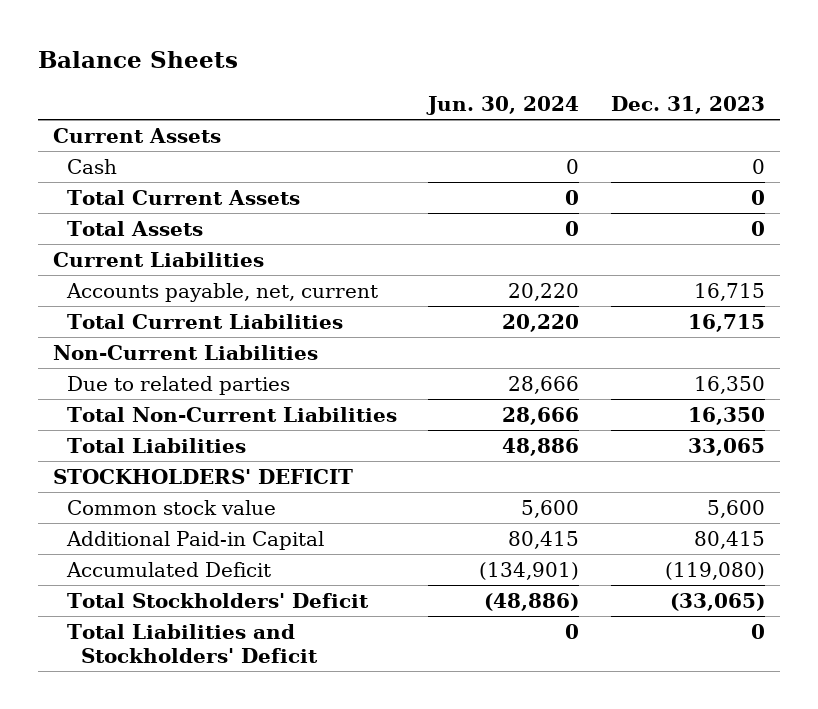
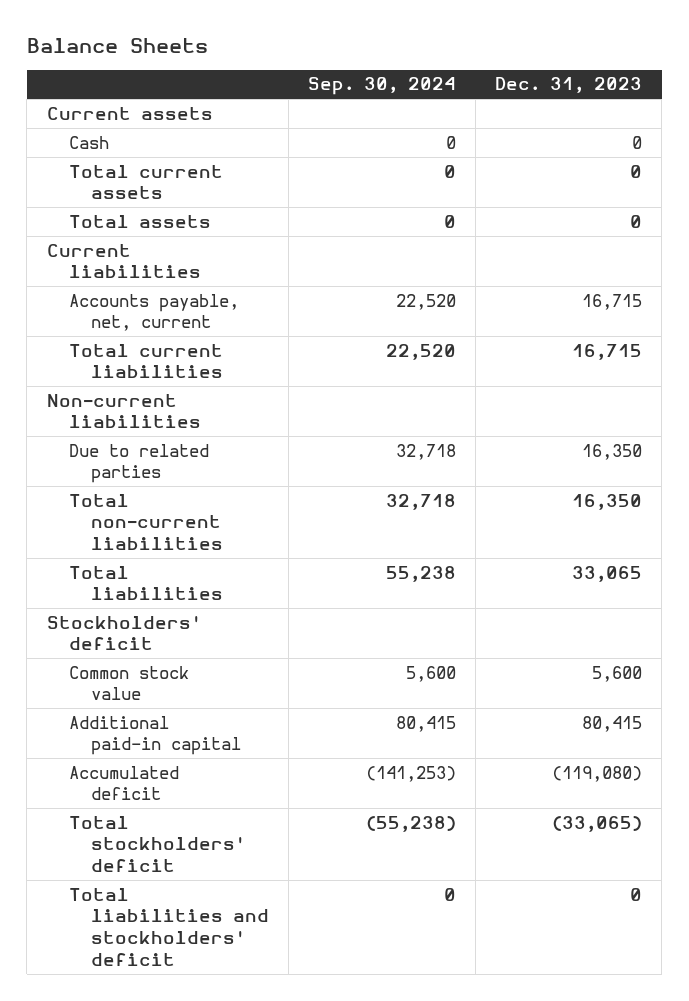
[426,95,580,115] Jun. 30, 2024 -> none
none -> [308,77,457,96] Sep. 30, 2024
[53,127,222,143] Current Assets -> [46,106,213,120] Current assets
[67,189,301,205] Total Current Assets -> [68,164,223,200] Total current assets
[67,220,204,236] Total Assets -> [68,214,211,228] Total assets
[53,251,265,267] Current Liabilities -> [46,243,201,279] Current liabilities
[67,313,344,329] Total Current Liabilities -> [68,343,224,379] Total current liabilities
[53,344,319,360] Non-Current Liabilities -> [46,393,201,429] Non-current liabilities
[67,406,398,422] Total Non-Current Liabilities -> [68,493,224,551] Total non-current liabilities
[67,437,247,453] Total Liabilities -> [68,565,224,601] Total liabilities
[53,468,354,484] STOCKHOLDERS' DEFICIT -> [46,615,201,651] Stockholders' deficit
[66,530,325,550] Additional Paid-in Capital -> [68,715,242,756] Additional paid-in capital
[66,561,272,577] Accumulated Deficit -> [68,765,179,801] Accumulated deficit
[67,592,370,608] Total Stockholders' Deficit -> [68,815,246,873] Total stockholders' deficit
[67,623,319,663] Total Liabilities and Stockholders' Deficit -> [68,887,270,966] Total liabilities and stockholders' deficit

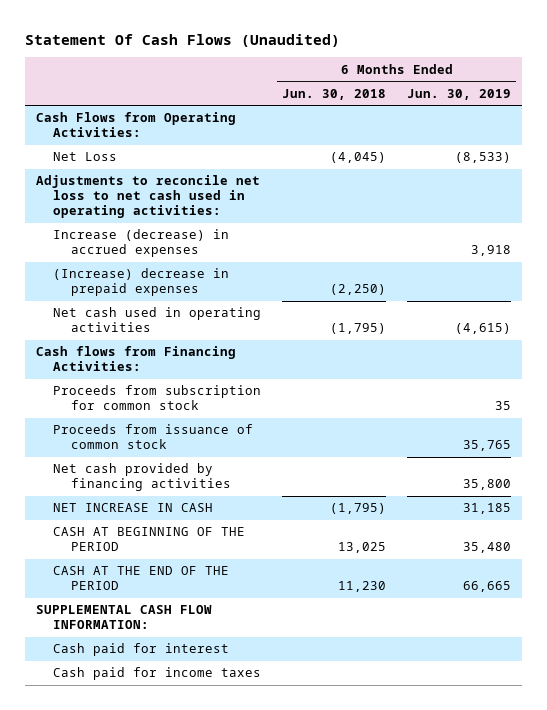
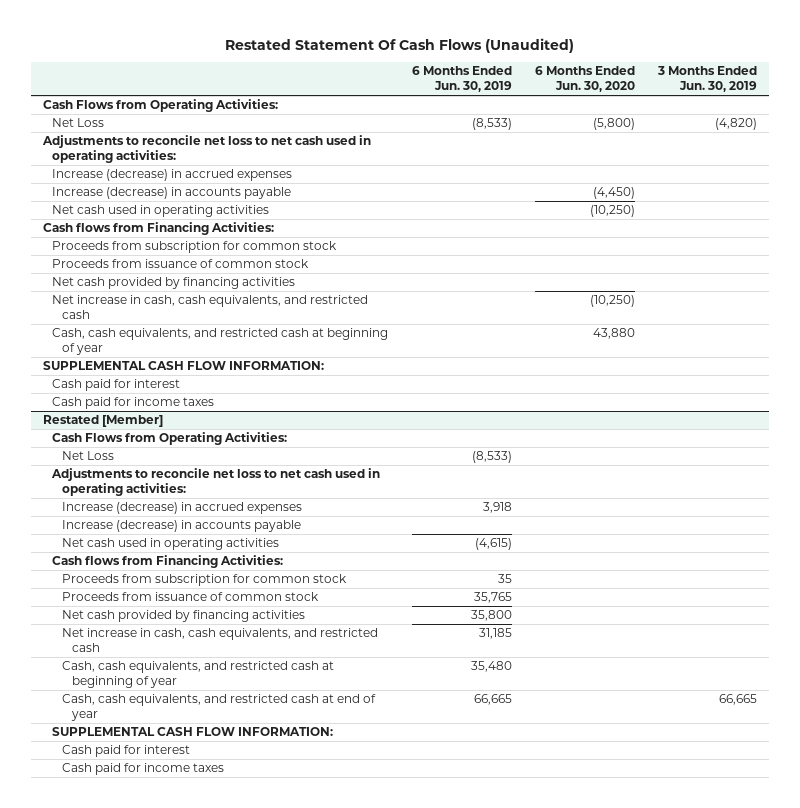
[25,33,341,47] Statement Of Cash Flows (Unaudited) -> [225,37,575,53] Restated Statement Of Cash Flows (Unaudited)
[282,88,387,100] Jun. 30, 2018 -> none
none -> [535,66,636,93] 6 Months Ended Jun. 30, 2020
none -> [657,66,758,93] 3 Months Ended Jun. 30, 2019
none -> [52,169,293,182] Increase (decrease) in accrued expenses
none -> [52,187,292,200] Increase (decrease) in accounts payable
none -> [52,205,270,218] Net cash used in operating activities
none -> [42,222,274,236] Cash flows from Financing Activities:
none -> [52,241,338,254] Proceeds from subscription for common stock
none -> [52,259,310,269] Proceeds from issuance of common stock
none -> [52,277,296,290] Net cash provided by financing activities
none -> [52,295,369,320] Net increase in cash, cash equivalents, and restricted cash
none -> [52,328,389,356] Cash, cash equivalents, and restricted cash at beginning of year
none -> [42,361,324,371] SUPPLEMENTAL CASH FLOW INFORMATION:
none -> [52,379,181,392] Cash paid for interest
none -> [52,397,215,410] Cash paid for income taxes
none -> [42,415,163,428] Restated [Member]
none -> [52,432,288,446] Cash Flows from Operating Activities:
none -> [61,451,114,461] Net Loss
none -> [51,468,381,497] Adjustments to reconcile net loss to net cash used in operating activities:
[53,268,230,297] (Increase) decrease in prepaid expenses -> none
none -> [61,520,301,533] Increase (decrease) in accounts payable
[53,503,214,513] NET INCREASE IN CASH -> [61,628,378,653] Net increase in cash, cash equivalents, and restricted cash
[53,527,246,552] CASH AT BEGINNING OF THE PERIOD -> [61,661,334,689] Cash, cash equivalents, and restricted cash at beginning of year
[53,566,230,591] CASH AT THE END OF THE PERIOD -> [61,694,376,722] Cash, cash equivalents, and restricted cash at end of year

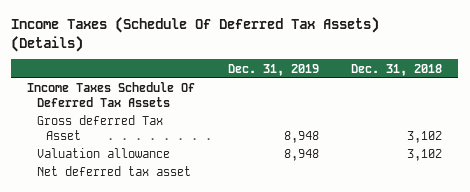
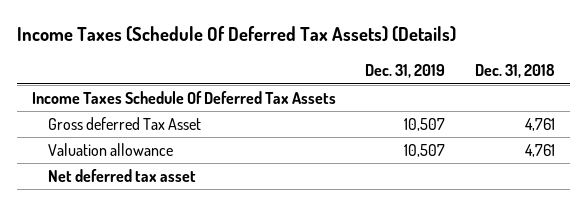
[283,131,319,144] 8,948 -> [404,117,446,131] 10,507
[407,131,443,144] 3,102 -> [525,117,556,131] 4,761
[283,149,319,162] 8,948 -> [404,143,446,157] 10,507
[407,149,443,162] 3,102 -> [525,143,556,157] 4,761

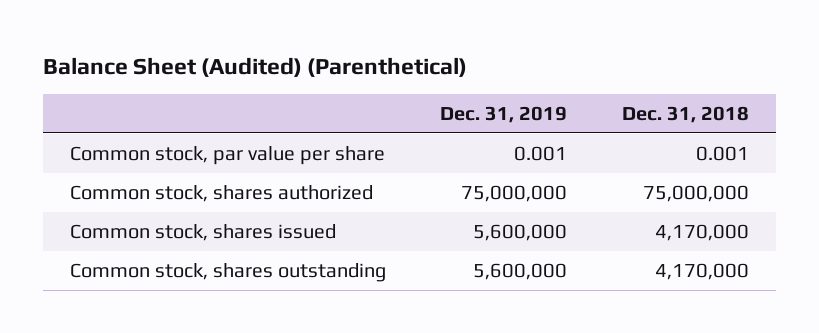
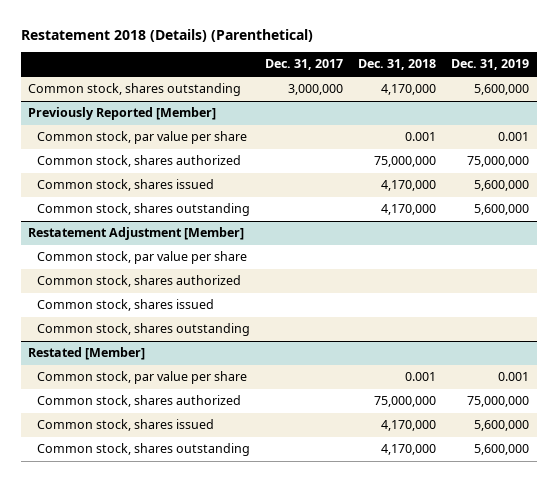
[42,56,467,77] Balance Sheet (Audited) (Parenthetical) -> [20,28,313,42] Restatement 2018 (Details) (Parenthetical)
none -> [265,59,344,71] Dec. 31, 2017
none -> [28,83,242,97] Common stock, shares outstanding
none -> [28,107,217,121] Previously Reported [Member]
none -> [28,227,245,241] Restatement Adjustment [Member]
none -> [37,251,248,265] Common stock, par value per share
none -> [37,275,242,288] Common stock, shares authorized
none -> [37,299,215,312] Common stock, shares issued
none -> [37,323,251,337] Common stock, shares outstanding
none -> [28,347,146,361] Restated [Member]
none -> [37,371,248,385] Common stock, par value per share
none -> [37,395,242,408] Common stock, shares authorized
none -> [37,419,215,432] Common stock, shares issued
none -> [37,443,251,457] Common stock, shares outstanding

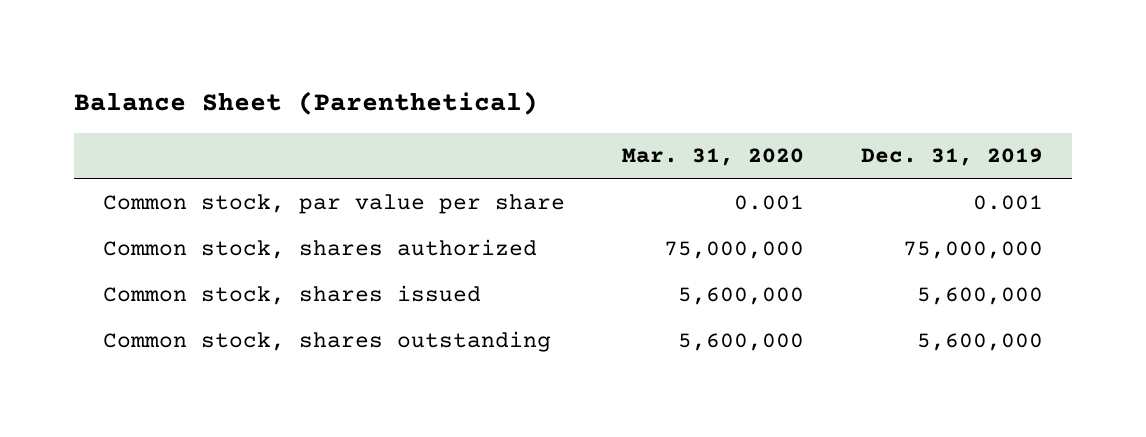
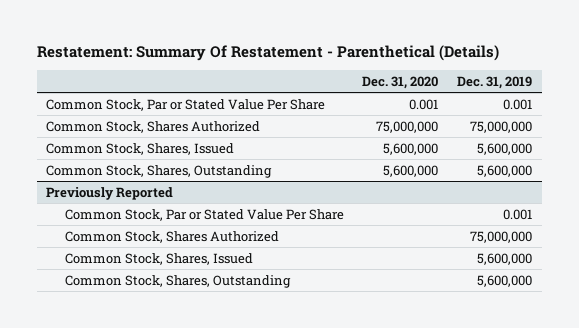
[73,90,538,115] Balance Sheet (Parenthetical) -> [36,44,499,61] Restatement: Summary Of Restatement - Parenthetical (Details)
[621,148,804,167] Mar. 31, 2020 -> none
none -> [362,75,439,89] Dec. 31, 2020
[102,193,565,214] Common stock, par value per share -> [46,98,326,111] Common Stock, Par or Stated Value Per Share
[102,238,537,259] Common stock, shares authorized -> [46,120,261,133] Common Stock, Shares Authorized
[102,284,481,305] Common stock, shares issued -> [46,142,235,155] Common Stock, Shares, Issued
[102,330,551,352] Common stock, shares outstanding -> [46,164,273,178] Common Stock, Shares, Outstanding
none -> [46,186,174,200] Previously Reported
none -> [64,208,344,221] Common Stock, Par or Stated Value Per Share
none -> [64,230,279,243] Common Stock, Shares Authorized
none -> [64,252,253,265] Common Stock, Shares, Issued
none -> [64,274,291,288] Common Stock, Shares, Outstanding

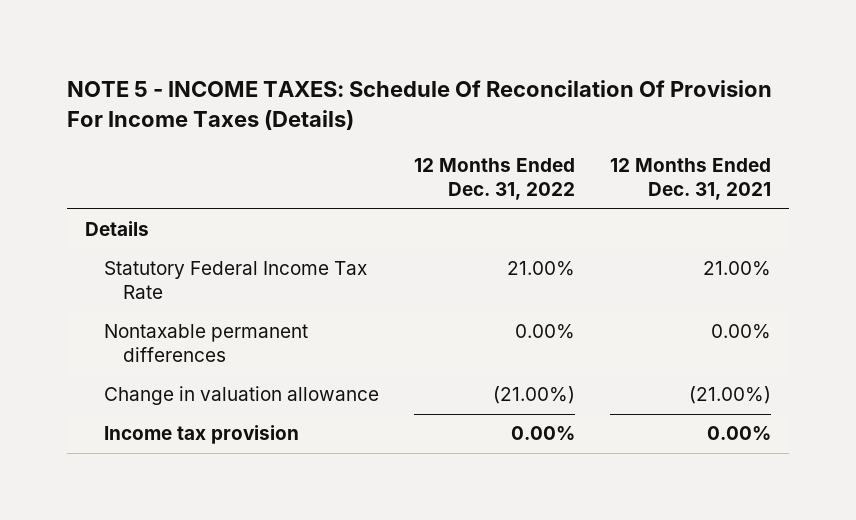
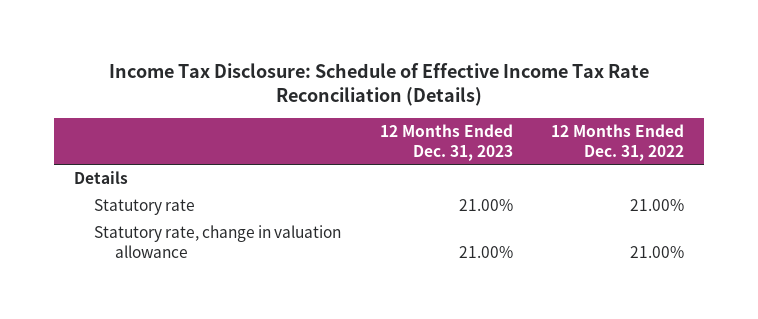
[67,79,773,130] NOTE 5 - INCOME TAXES: Schedule Of Reconcilation Of Provision For Income Taxes (Details) -> [108,63,649,107] Income Tax Disclosure: Schedule of Effective Income Tax Rate Reconciliation (Details)
[610,158,772,201] 12 Months Ended Dec. 31, 2021 -> none
none -> [379,124,513,161] 12 Months Ended Dec. 31, 2023
[103,324,308,363] Nontaxable permanent differences -> none
[103,425,299,445] Income tax provision -> none
[103,261,367,300] Statutory Federal Income Tax Rate -> [94,199,196,216] Statutory rate
[103,386,379,406] Change in valuation allowance -> [94,225,342,258] Statutory rate, change in valuation allowance
[493,386,576,405] (21.00%) -> [630,245,685,258] 21.00%

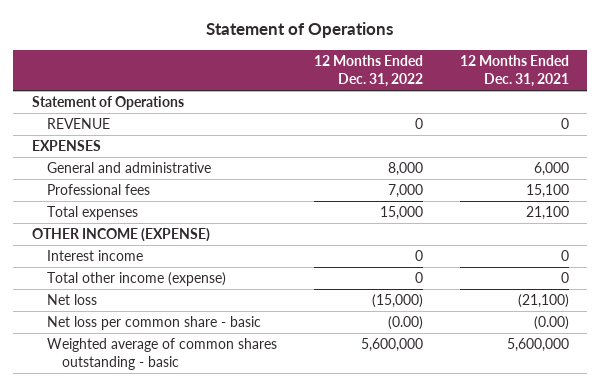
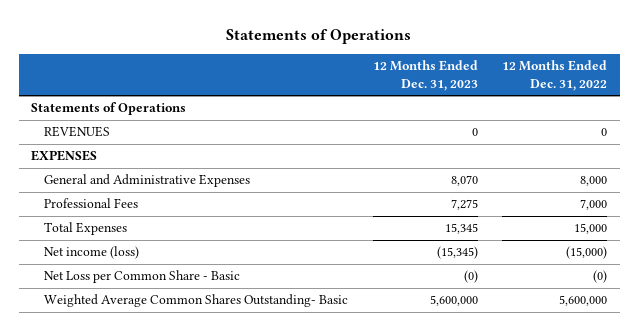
[206,22,394,39] Statement of Operations -> [226,28,412,44] Statements of Operations
[459,54,569,87] 12 Months Ended Dec. 31, 2021 -> none
none -> [372,59,478,91] 12 Months Ended Dec. 31, 2023
[31,96,184,111] Statement of Operations -> [30,102,186,116] Statements of Operations
[46,118,110,130] REVENUE -> [43,126,110,138] REVENUES
[31,228,210,243] OTHER INCOME (EXPENSE) -> none
[46,250,143,262] Interest income -> none
[46,272,226,287] Total other income (expense) -> none
[46,162,211,174] General and administrative -> [43,174,250,188] General and Administrative Expenses
[46,184,150,196] Professional fees -> [43,198,138,209] Professional Fees
[46,206,138,221] Total expenses -> [43,222,127,236] Total Expenses
[46,294,97,306] Net loss -> [43,246,139,260] Net income (loss)
[46,316,261,331] Net loss per common share - basic -> [43,270,240,284] Net Loss per Common Share - Basic
[387,316,423,331] (0.00) -> [593,270,608,284] (0)
[46,338,277,371] Weighted average of common shares outstanding - basic -> [43,294,348,308] Weighted Average Common Shares Outstanding- Basic

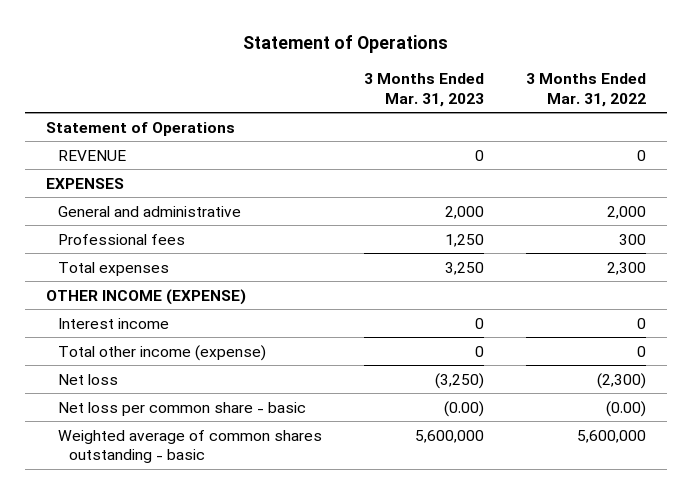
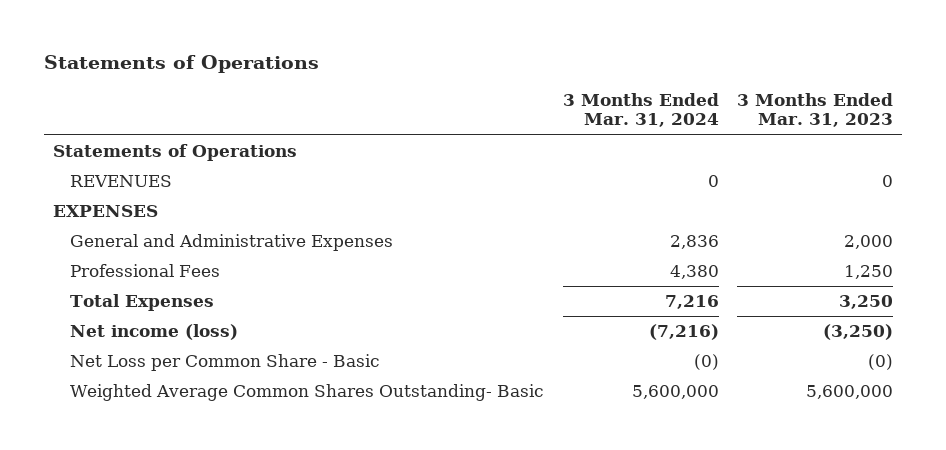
[243,35,449,54] Statement of Operations -> [43,54,319,73] Statements of Operations
[526,72,647,107] 3 Months Ended Mar. 31, 2022 -> none
none -> [562,93,719,128] 3 Months Ended Mar. 31, 2024
[46,121,236,136] Statement of Operations -> [52,144,297,162] Statements of Operations
[57,149,126,161] REVENUE -> [70,175,173,188] REVENUES
[46,288,247,305] OTHER INCOME (EXPENSE) -> none
[57,317,169,329] Interest income -> none
[57,344,266,361] Total other income (expense) -> none
[57,205,241,217] General and administrative -> [70,234,394,252] General and Administrative Expenses
[57,233,185,245] Professional fees -> [70,264,221,278] Professional Fees
[57,261,169,276] Total expenses -> [70,294,215,312] Total Expenses
[57,373,118,385] Net loss -> [70,324,239,341] Net income (loss)
[57,401,306,416] Net loss per common share - basic -> [70,354,381,372] Net Loss per Common Share - Basic
[444,400,485,417] (0.00) -> [868,354,894,371] (0)
[57,429,322,464] Weighted average of common shares outstanding - basic -> [70,384,545,402] Weighted Average Common Shares Outstanding- Basic

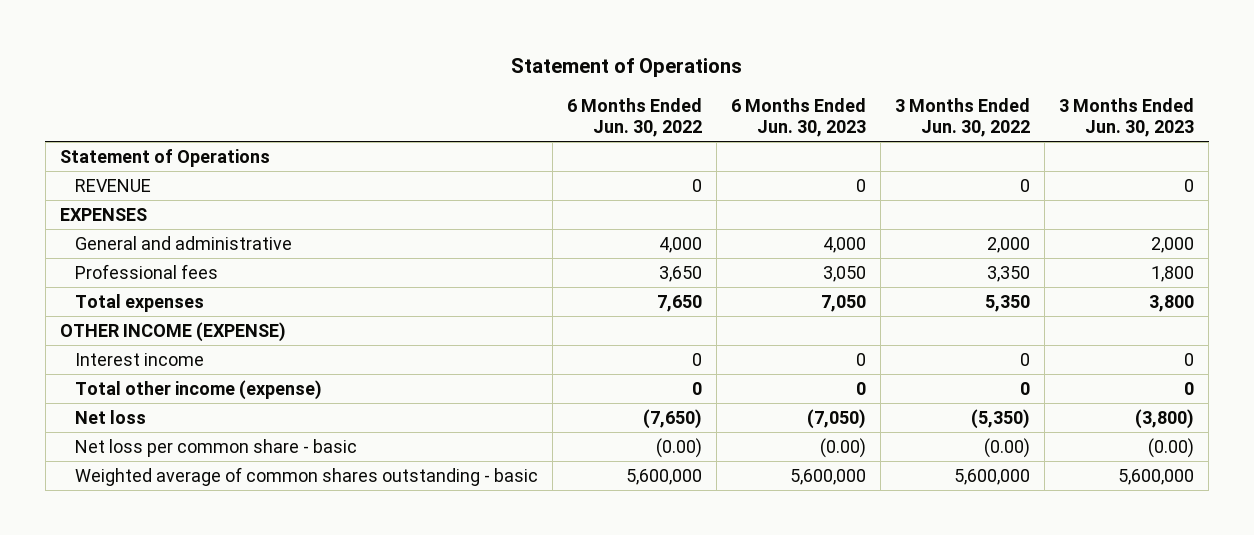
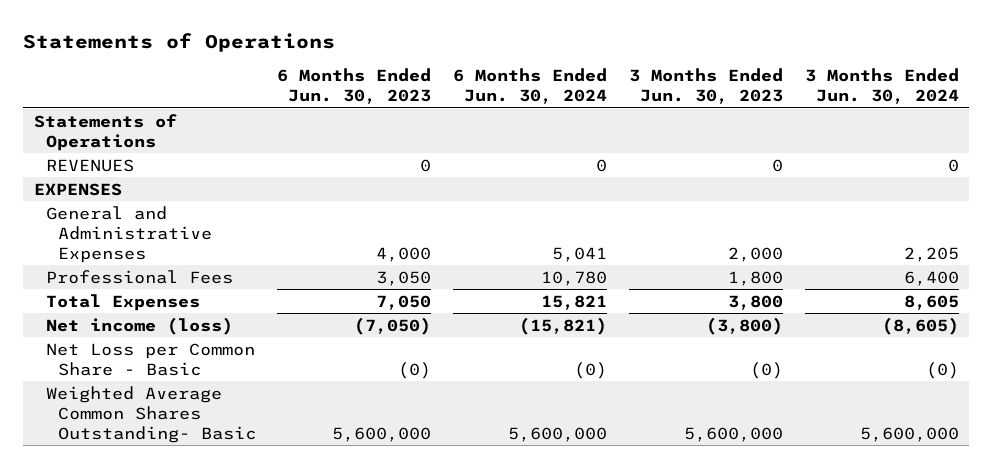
[511,58,743,78] Statement of Operations -> [23,32,336,52] Statements of Operations
[566,97,702,138] 6 Months Ended Jun. 30, 2022 -> none
[894,97,1030,138] 3 Months Ended Jun. 30, 2022 -> none
none -> [453,68,608,105] 6 Months Ended Jun. 30, 2024
none -> [804,68,959,105] 3 Months Ended Jun. 30, 2024
[59,148,270,167] Statement of Operations -> [33,113,177,151] Statements of Operations
[74,178,151,192] REVENUE -> [45,158,134,172] REVENUES
[59,321,286,342] OTHER INCOME (EXPENSE) -> none
[74,352,204,366] Interest income -> none
[74,379,322,400] Total other income (expense) -> none
[74,235,292,250] General and administrative -> [45,205,212,263] General and Administrative Expenses
[74,263,218,279] Professional fees -> [45,269,233,284] Professional Fees
[74,293,204,312] Total expenses -> [45,293,200,311] Total Expenses
[74,409,146,424] Net loss -> [45,316,233,335] Net income (loss)
[74,438,357,457] Net loss per common share - basic -> [45,342,255,376] Net Loss per Common Share - Basic
[819,437,866,458] (0.00) -> [398,361,432,379] (0)
[1148,437,1195,458] (0.00) -> [749,361,783,379] (0)
[74,466,538,486] Weighted average of common shares outstanding - basic -> [45,385,256,443] Weighted Average Common Shares Outstanding- Basic

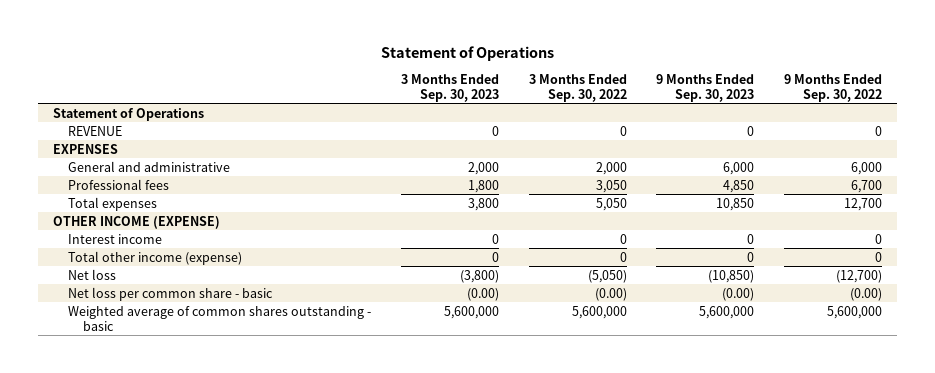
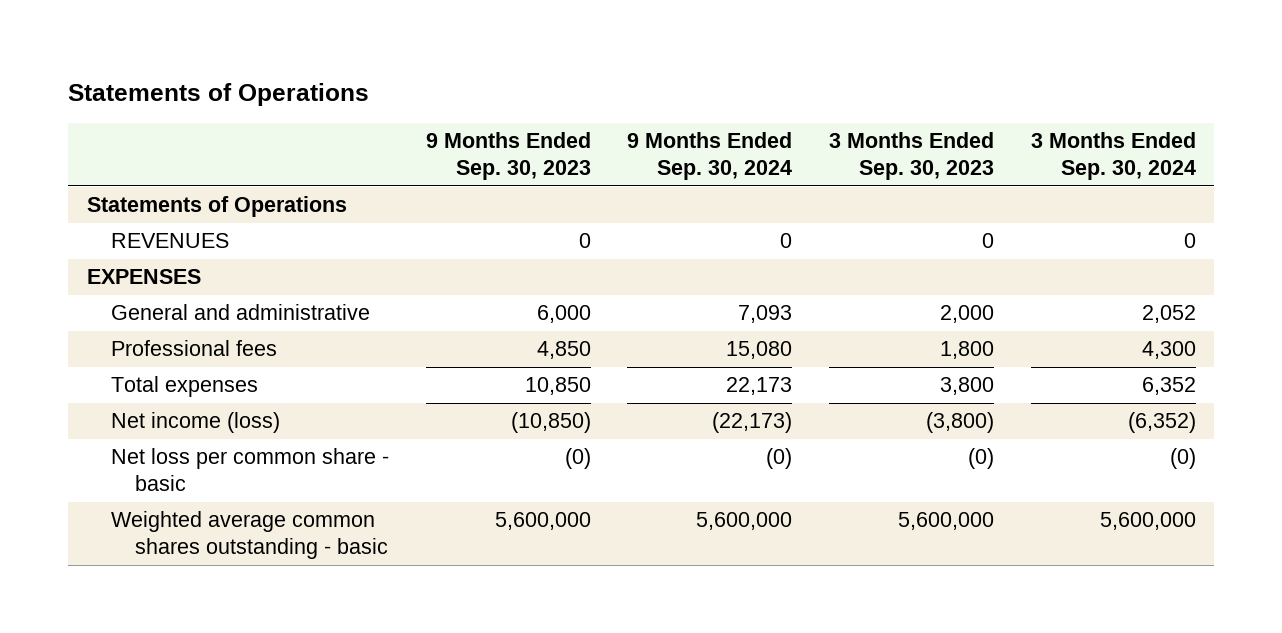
[380,45,554,61] Statement of Operations -> [68,83,370,107] Statements of Operations
[528,73,627,102] 3 Months Ended Sep. 30, 2022 -> none
[783,73,882,102] 9 Months Ended Sep. 30, 2022 -> none
none -> [627,132,793,180] 9 Months Ended Sep. 30, 2024
none -> [1030,132,1196,180] 3 Months Ended Sep. 30, 2024
[53,107,205,121] Statement of Operations -> [86,196,347,218] Statements of Operations
[68,125,123,136] REVENUE -> [110,233,229,249] REVENUES
[53,215,221,229] OTHER INCOME (EXPENSE) -> none
[68,233,163,244] Interest income -> none
[68,250,243,265] Total other income (expense) -> none
[68,268,117,280] Net loss -> [110,412,280,434] Net income (loss)
[466,287,499,301] (0.00) -> [967,448,994,470] (0)
[722,287,755,301] (0.00) -> [564,448,591,470] (0)
[68,305,372,331] Weighted average of common shares outstanding - basic -> [110,511,389,560] Weighted average common shares outstanding - basic

